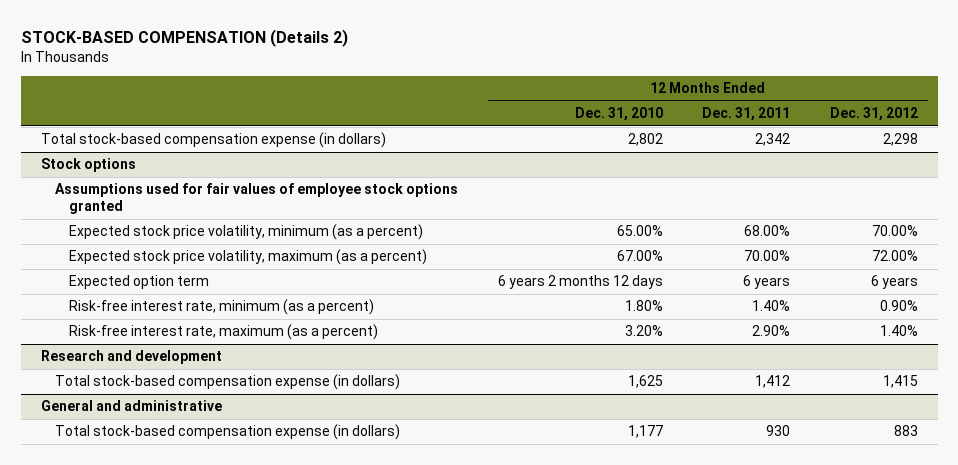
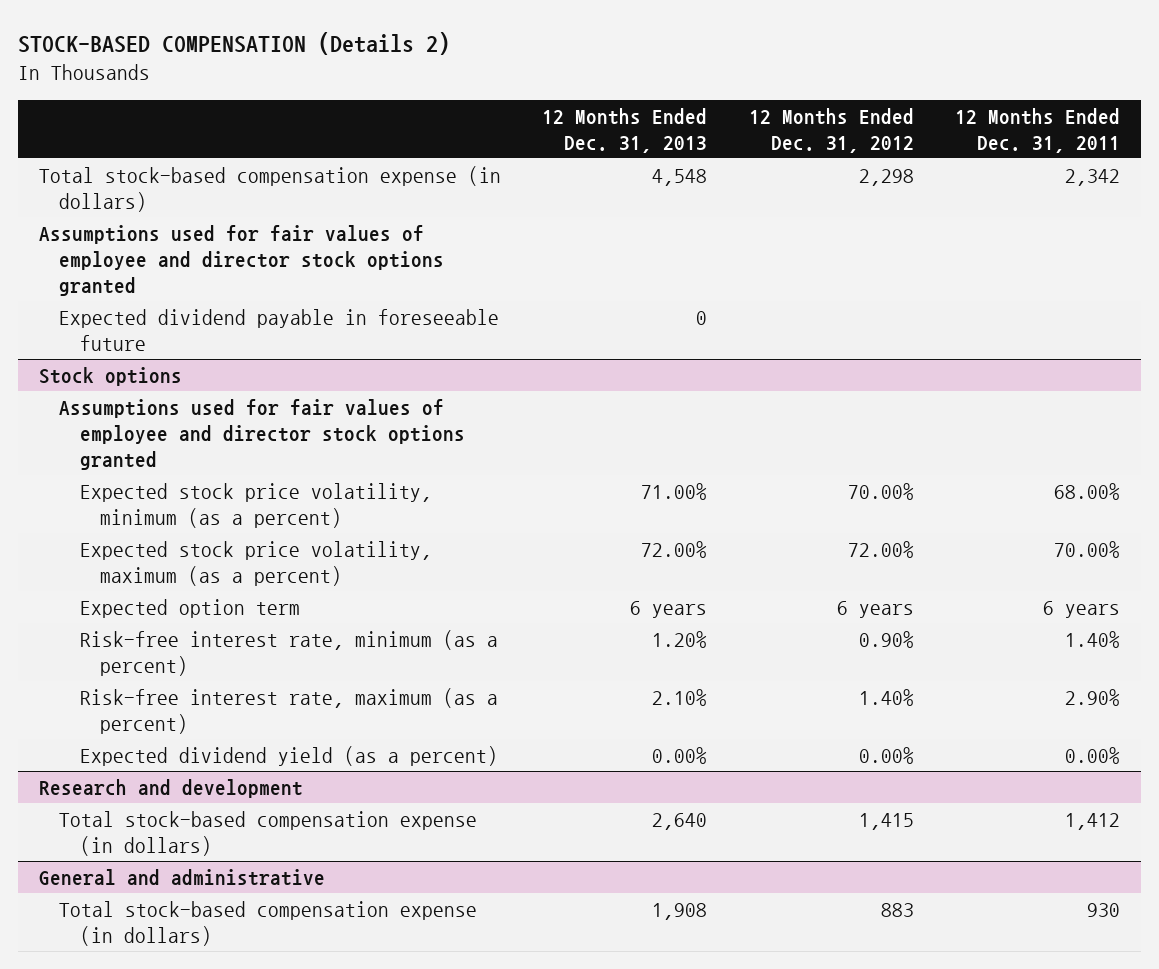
[574,107,663,122] Dec. 31, 2010 -> none
none -> [542,107,708,153] 12 Months Ended Dec. 31, 2013
none -> [38,224,445,297] Assumptions used for fair values of employee and director stock options granted
none -> [59,308,500,351] Expected dividend payable in foreseeable future
[54,183,458,215] Assumptions used for fair values of employee stock options granted -> [59,398,465,471] Assumptions used for fair values of employee and director stock options granted
none -> [79,745,498,766] Expected dividend yield (as a percent)

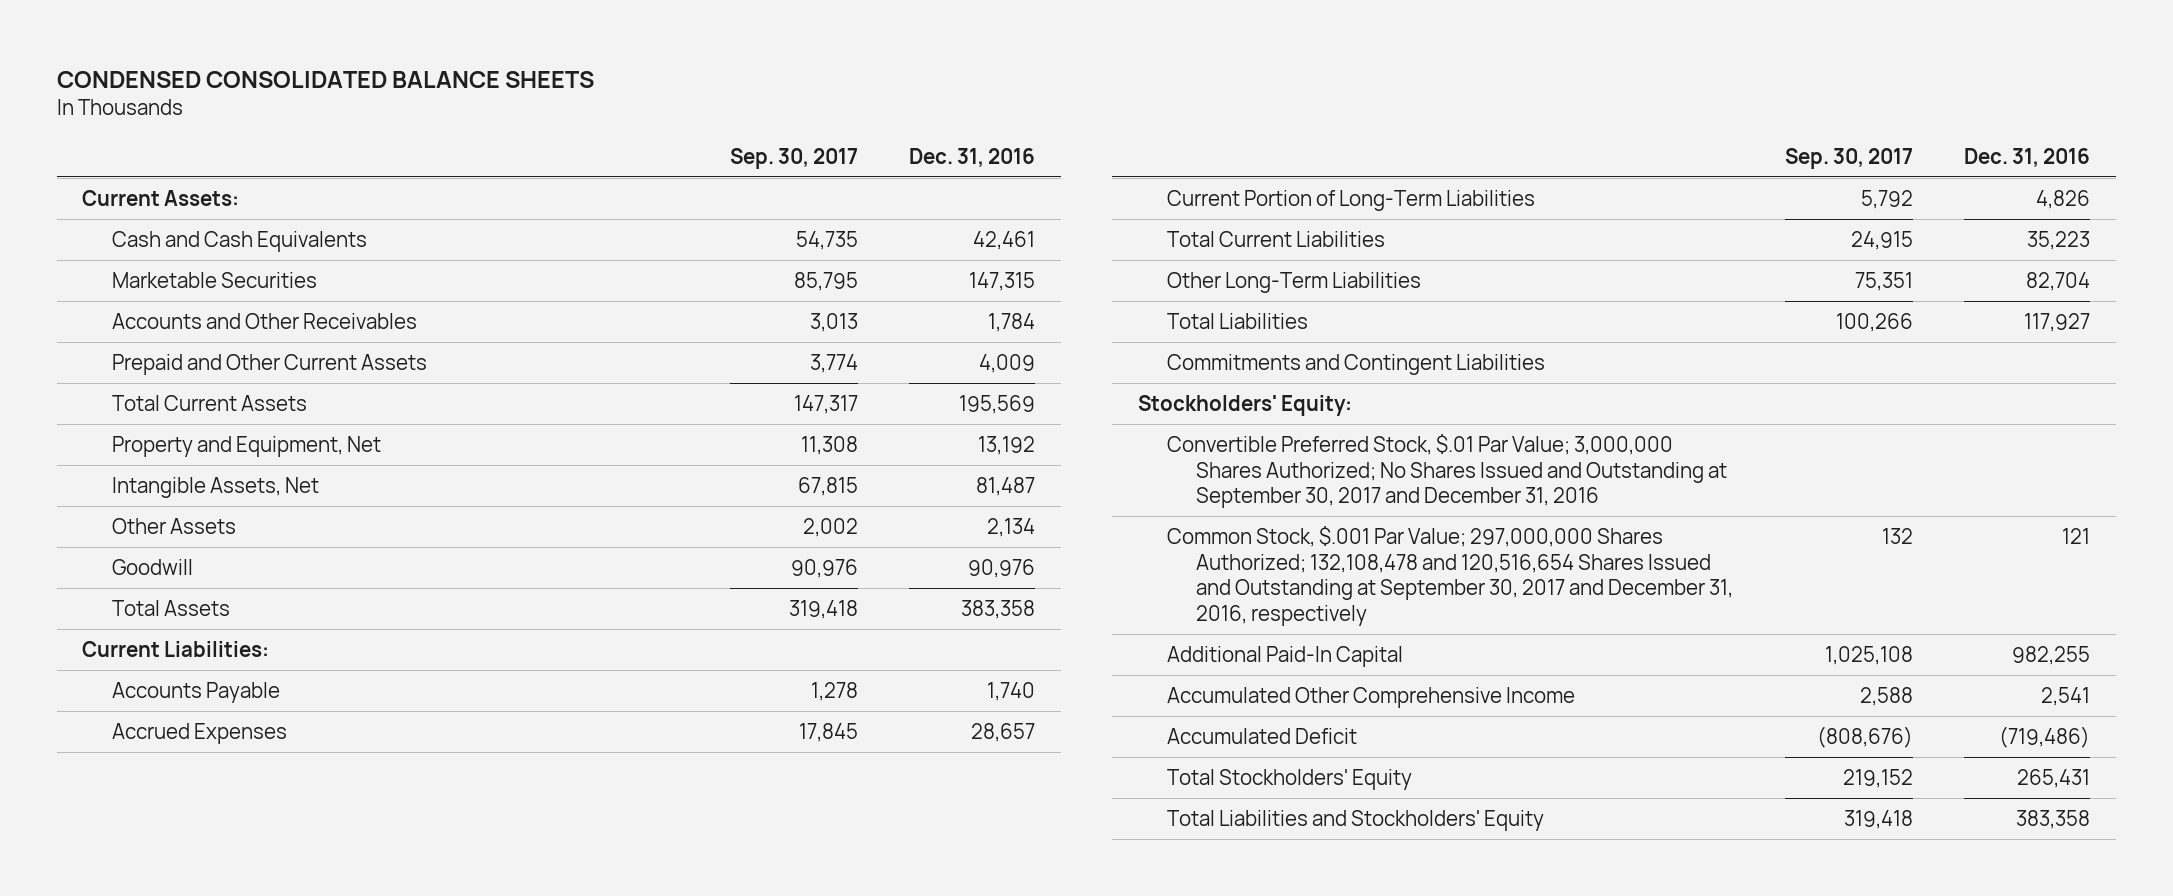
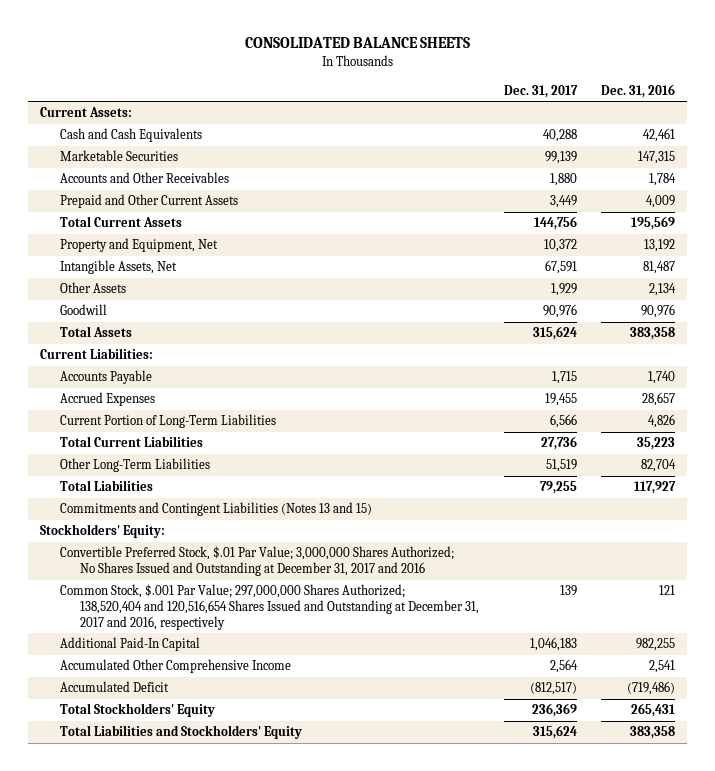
[56,71,594,89] CONDENSED CONSOLIDATED BALANCE SHEETS -> [244,37,470,49] CONSOLIDATED BALANCE SHEETS
[729,147,858,169] Sep. 30, 2017 -> none
none -> [503,84,578,98] Dec. 31, 2017
[1166,353,1545,375] Commitments and Contingent Liabilities -> [60,502,373,517] Commitments and Contingent Liabilities (Notes 13 and 15)
[1166,433,1728,509] Convertible Preferred Stock, $.01 Par Value; 3,000,000 Shares Authorized; No Shares Issued and Outstanding at September 30, 2017 and December 31, 2016 -> [60,546,455,577] Convertible Preferred Stock, $.01 Par Value; 3,000,000 Shares Authorized; No Shares Issued and Outstanding at December 31, 2017 and 2016
[1166,525,1734,627] Common Stock, $.001 Par Value; 297,000,000 Shares Authorized; 132,108,478 and 120,516,654 Shares Issued and Outstanding at September 30, 2017 and December 31, 2016, respectively -> [60,584,480,630] Common Stock, $.001 Par Value; 297,000,000 Shares Authorized; 138,520,404 and 120,516,654 Shares Issued and Outstanding at December 31, 2017 and 2016, respectively

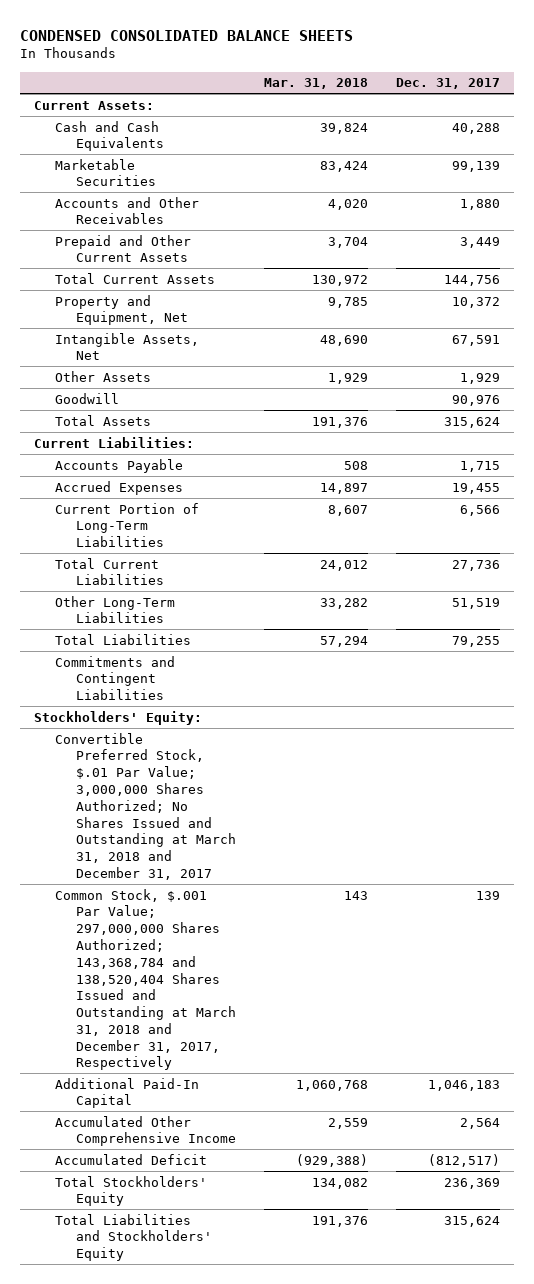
[244,37,470,49] CONSOLIDATED BALANCE SHEETS -> [20,29,354,41] CONDENSED CONSOLIDATED BALANCE SHEETS
[601,83,676,98] Dec. 31, 2016 -> none
none -> [263,78,368,90] Mar. 31, 2018
[60,502,373,517] Commitments and Contingent Liabilities (Notes 13 and 15) -> [54,655,175,701] Commitments and Contingent Liabilities
[60,546,455,577] Convertible Preferred Stock, $.01 Par Value; 3,000,000 Shares Authorized; No Shares Issued and Outstanding at December 31, 2017 and 2016 -> [54,732,236,880] Convertible Preferred Stock, $.01 Par Value; 3,000,000 Shares Authorized; No Shares Issued and Outstanding at March 31, 2018 and December 31, 2017
[60,584,480,630] Common Stock, $.001 Par Value; 297,000,000 Shares Authorized; 138,520,404 and 120,516,654 Shares Issued and Outstanding at December 31, 2017 and 2016, respectively -> [54,888,236,1071] Common Stock, $.001 Par Value; 297,000,000 Shares Authorized; 143,368,784 and 138,520,404 Shares Issued and Outstanding at March 31, 2018 and December 31, 2017, Respectively

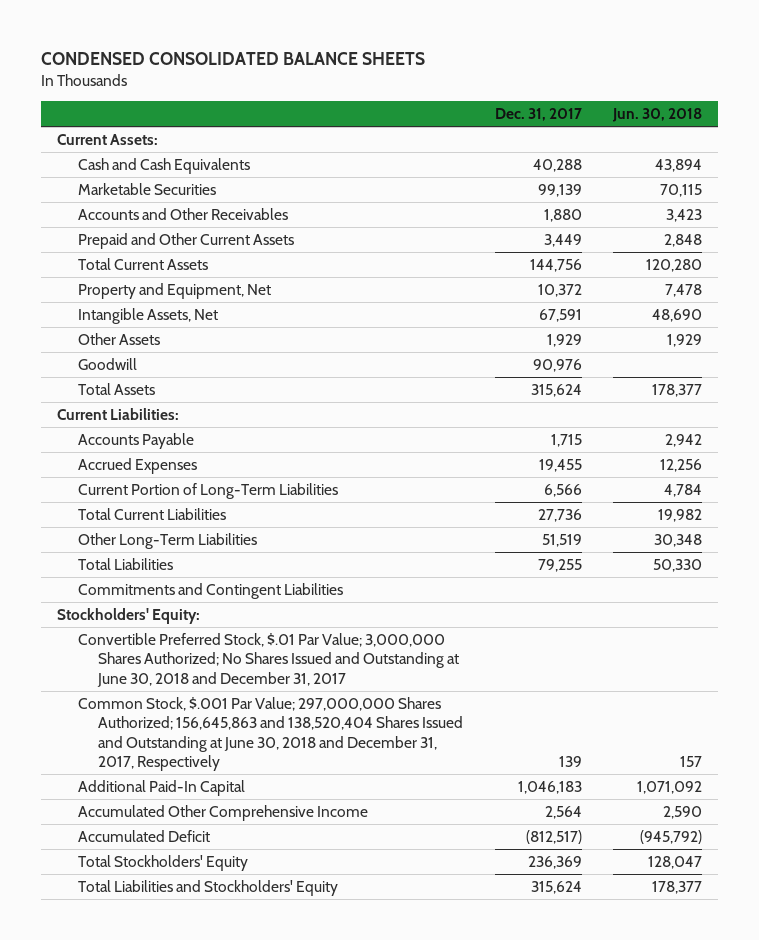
[263,78,368,90] Mar. 31, 2018 -> none
none -> [612,108,703,123] Jun. 30, 2018
[54,732,236,880] Convertible Preferred Stock, $.01 Par Value; 3,000,000 Shares Authorized; No Shares Issued and Outstanding at March 31, 2018 and December 31, 2017 -> [77,632,460,687] Convertible Preferred Stock, $.01 Par Value; 3,000,000 Shares Authorized; No Shares Issued and Outstanding at June 30, 2018 and December 31, 2017
[54,888,236,1071] Common Stock, $.001 Par Value; 297,000,000 Shares Authorized; 143,368,784 and 138,520,404 Shares Issued and Outstanding at March 31, 2018 and December 31, 2017, Respectively -> [77,696,464,772] Common Stock, $.001 Par Value; 297,000,000 Shares Authorized; 156,645,863 and 138,520,404 Shares Issued and Outstanding at June 30, 2018 and December 31, 2017, Respectively

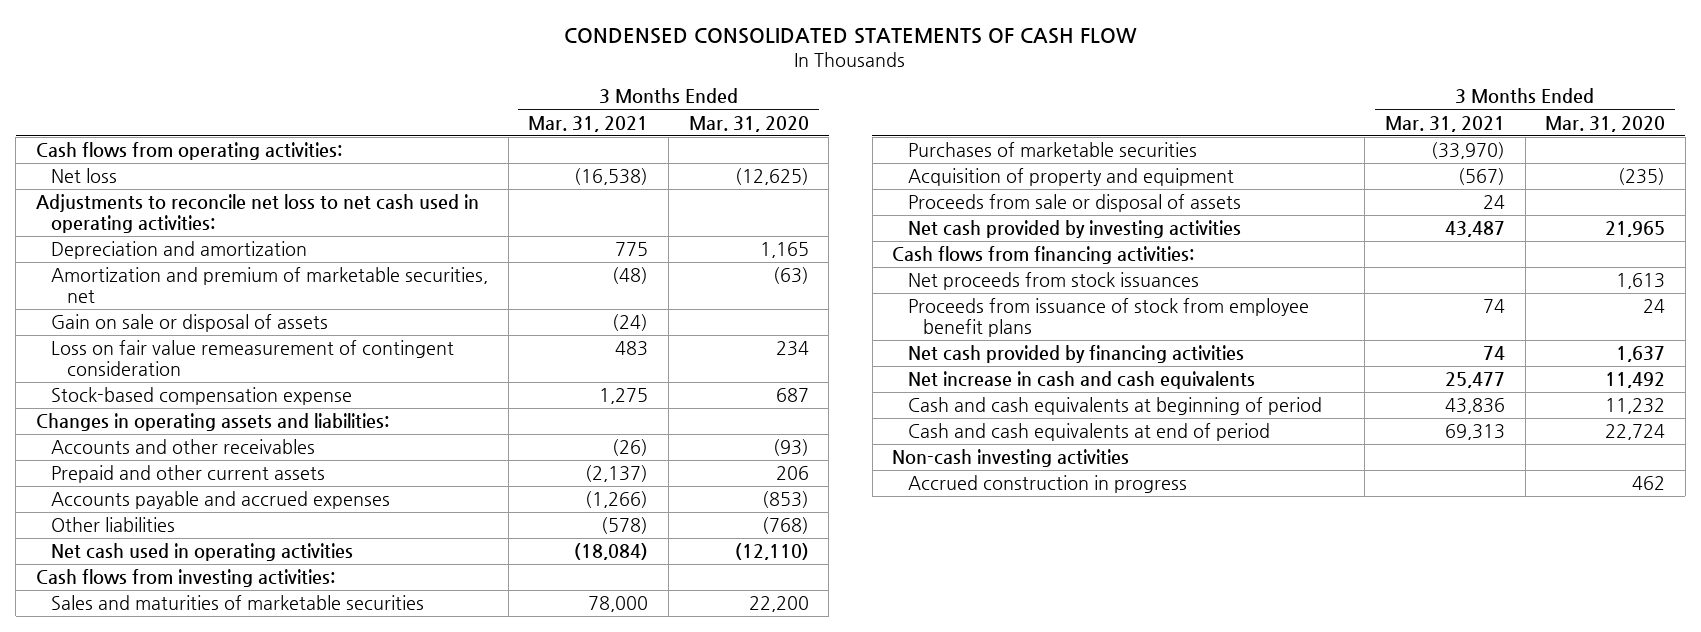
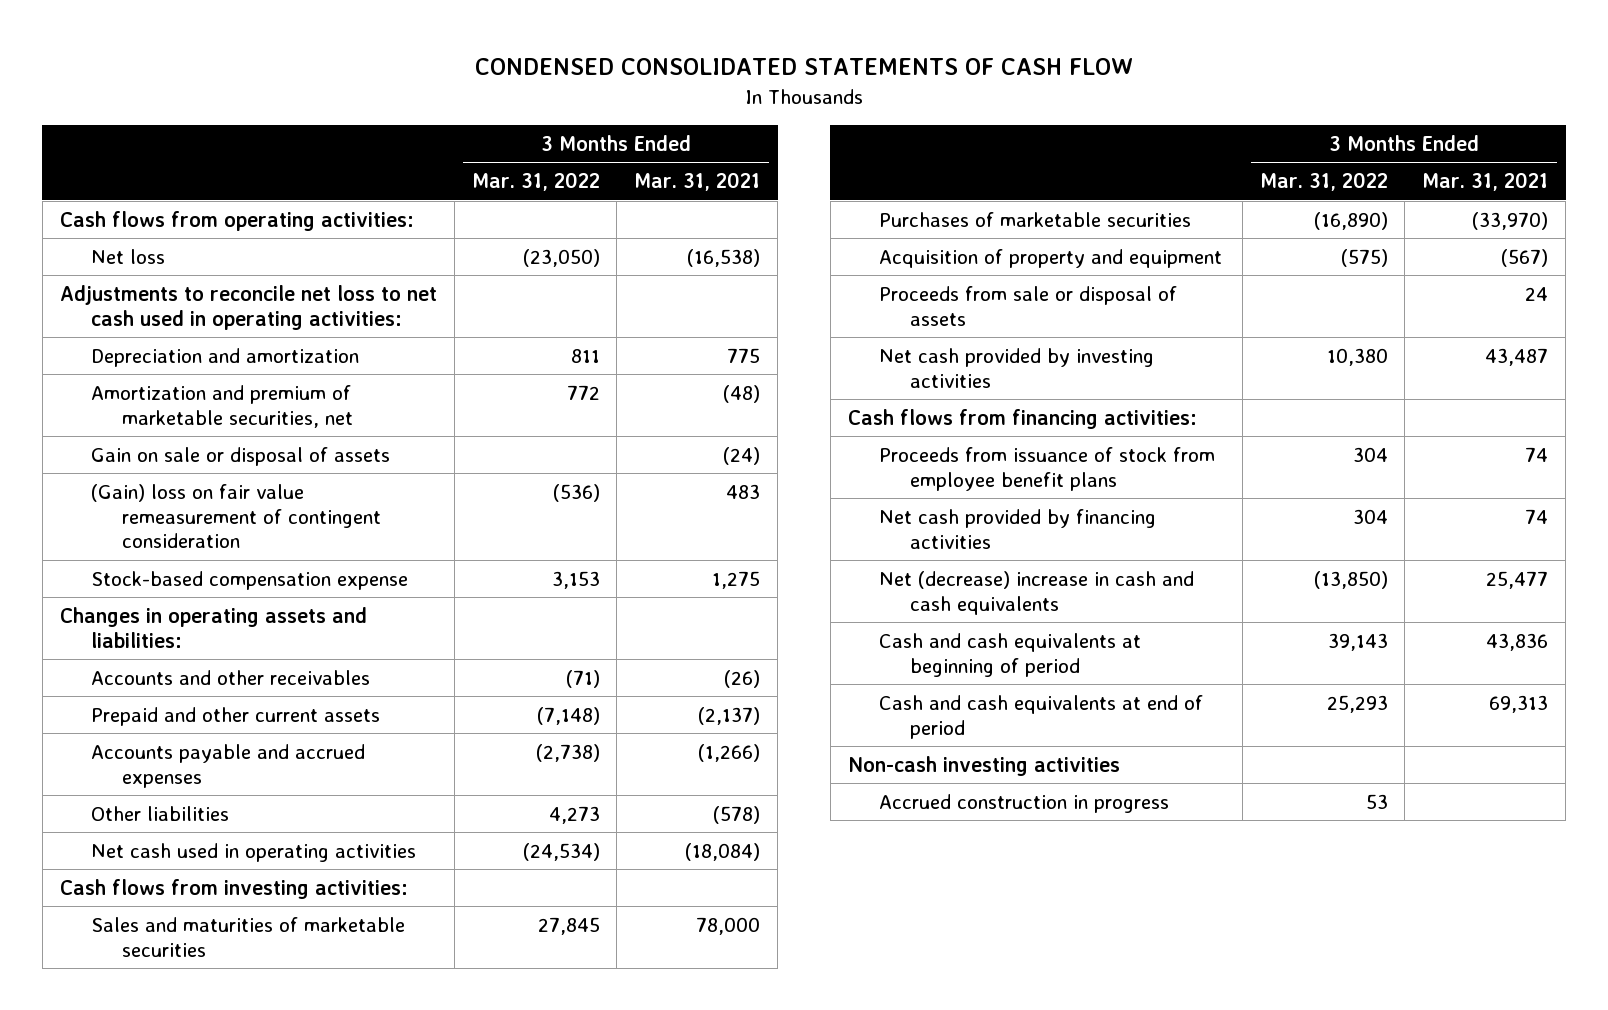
[688,115,809,132] Mar. 31, 2020 -> none
none -> [471,172,600,192] Mar. 31, 2022
[51,340,455,376] Loss on fair value remeasurement of contingent consideration -> [90,483,381,549] (Gain) loss on fair value remeasurement of contingent consideration
[907,272,1199,291] Net proceeds from stock issuances -> none
[907,371,1255,390] Net increase in cash and cash equivalents -> [878,570,1194,615] Net (decrease) increase in cash and cash equivalents

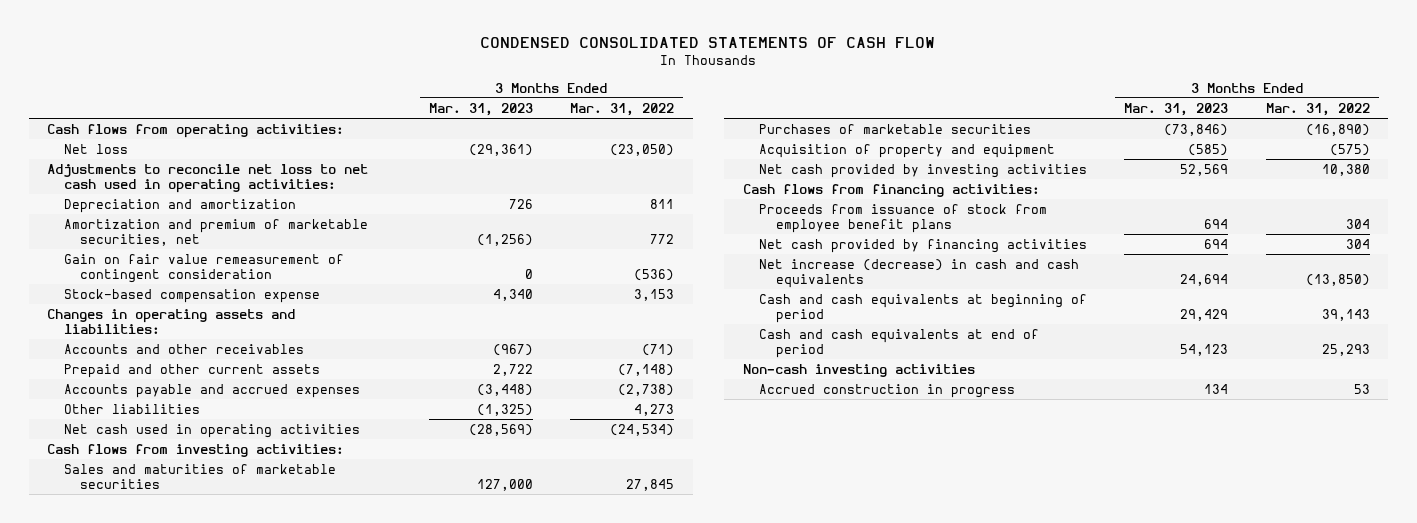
[634,172,761,192] Mar. 31, 2021 -> none
none -> [428,102,533,116] Mar. 31, 2023
[90,446,390,466] Gain on sale or disposal of assets -> none
[90,483,381,549] (Gain) loss on fair value remeasurement of contingent consideration -> [63,253,344,283] Gain on fair value remeasurement of contingent consideration
[878,285,1177,326] Proceeds from sale or disposal of assets -> none
[878,570,1194,615] Net (decrease) increase in cash and cash equivalents -> [759,258,1080,288] Net increase (decrease) in cash and cash equivalents

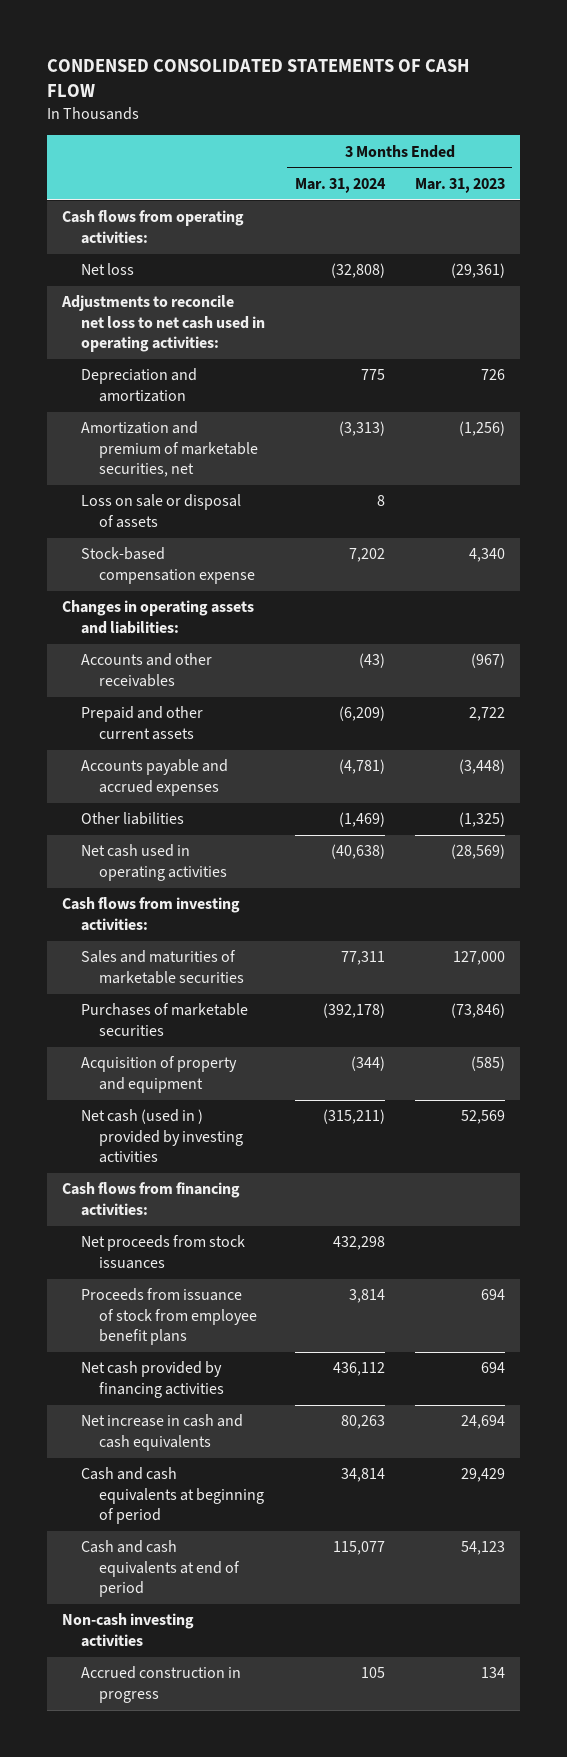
[570,102,675,116] Mar. 31, 2022 -> none
none -> [294,177,386,193] Mar. 31, 2024
[63,253,344,283] Gain on fair value remeasurement of contingent consideration -> none
none -> [80,494,241,528] Loss on sale or disposal of assets
[759,163,1088,178] Net cash provided by investing activities -> [80,1109,244,1164] Net cash (used in ) provided by investing activities
none -> [80,1235,245,1269] Net proceeds from stock issuances
[759,258,1080,288] Net increase (decrease) in cash and cash equivalents -> [80,1414,243,1451] Net increase in cash and cash equivalents

